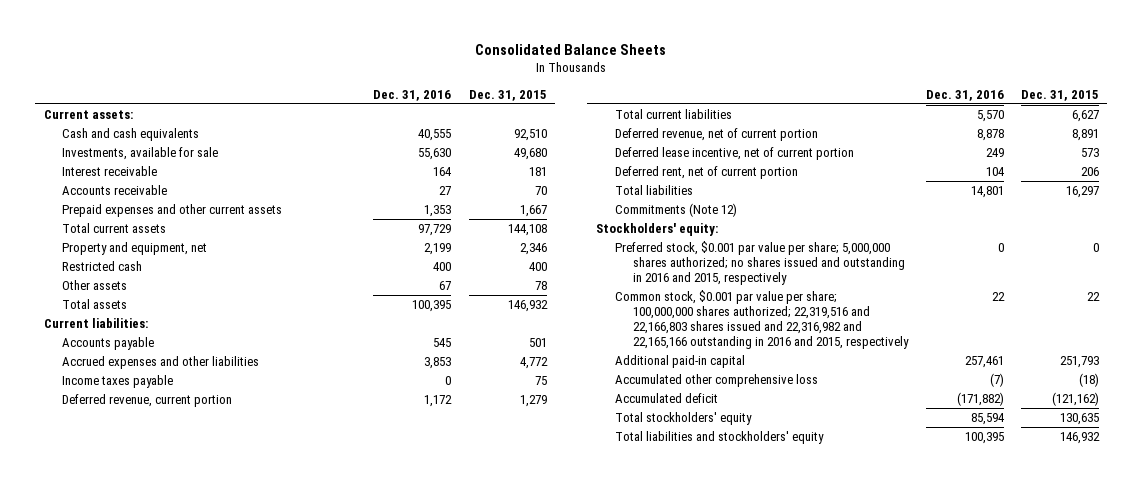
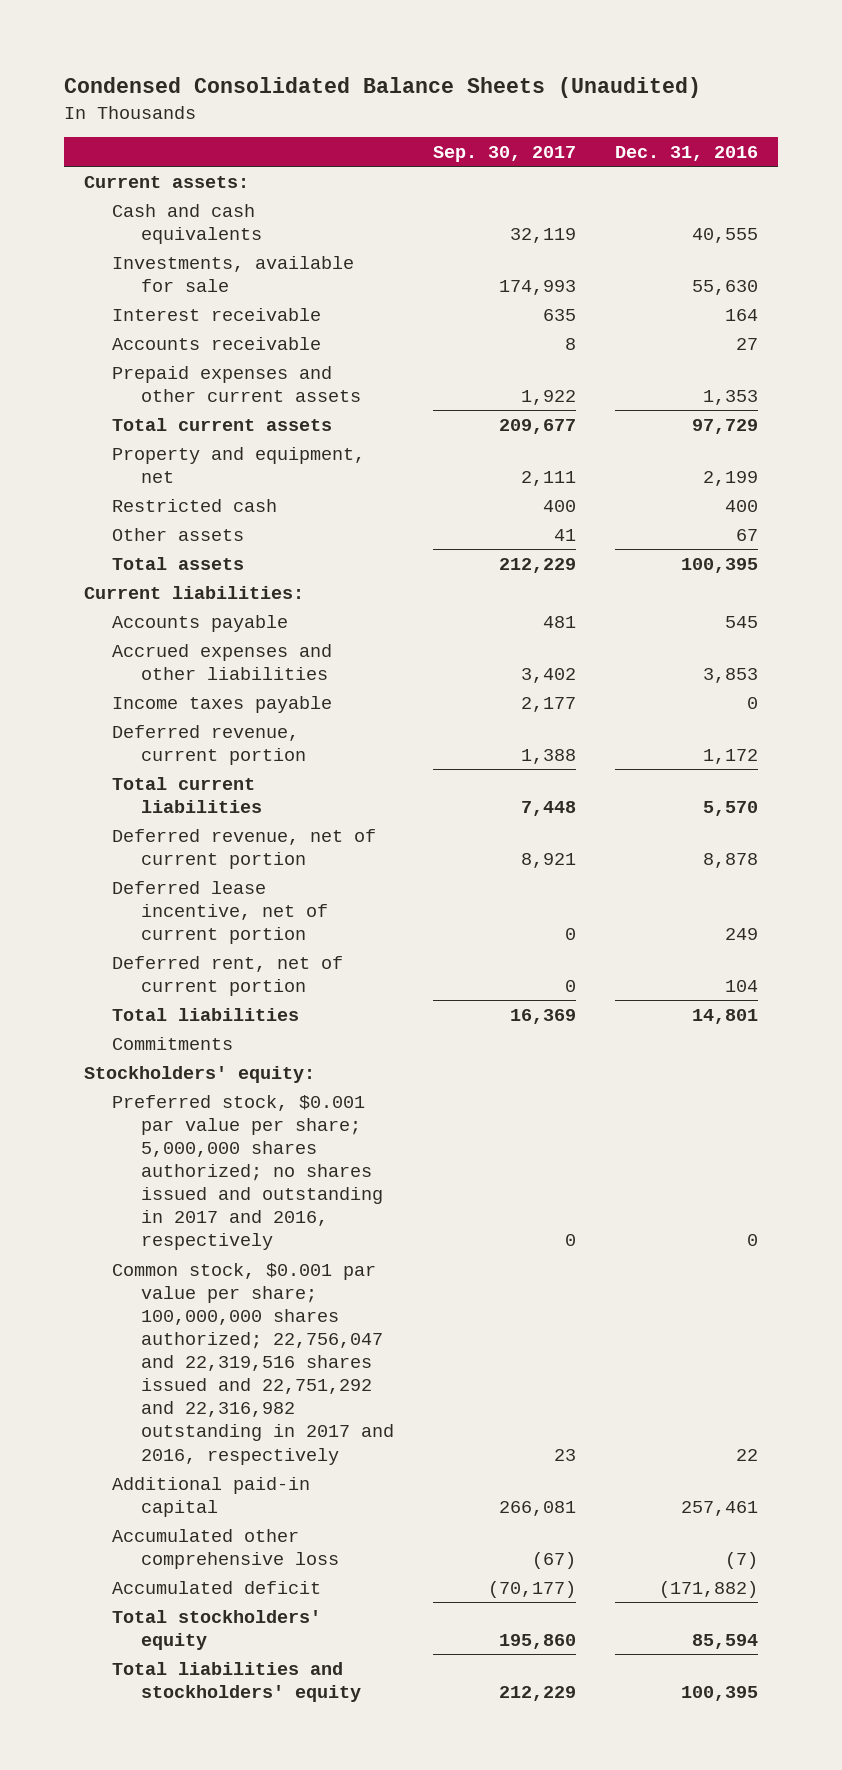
[475,43,667,55] Consolidated Balance Sheets -> [64,77,702,99] Condensed Consolidated Balance Sheets (Unaudited)
[468,89,547,101] Dec. 31, 2015 -> none
none -> [433,145,577,162] Sep. 30, 2017
[614,202,737,217] Commitments (Note 12) -> [112,1036,234,1050] Commitments
[614,240,906,285] Preferred stock, $0.001 par value per share; 5,000,000 shares authorized; no shares issued and outstanding in 2016 and 2015, respectively -> [112,1094,383,1251] Preferred stock, $0.001 par value per share; 5,000,000 shares authorized; no shares issued and outstanding in 2017 and 2016, respectively
[614,289,910,349] Common stock, $0.001 par value per share; 100,000,000 shares authorized; 22,319,516 and 22,166,803 shares issued and 22,316,982 and 22,165,166 outstanding in 2016 and 2015, respectively -> [112,1262,394,1465] Common stock, $0.001 par value per share; 100,000,000 shares authorized; 22,756,047 and 22,319,516 shares issued and 22,751,292 and 22,316,982 outstanding in 2017 and 2016, respectively

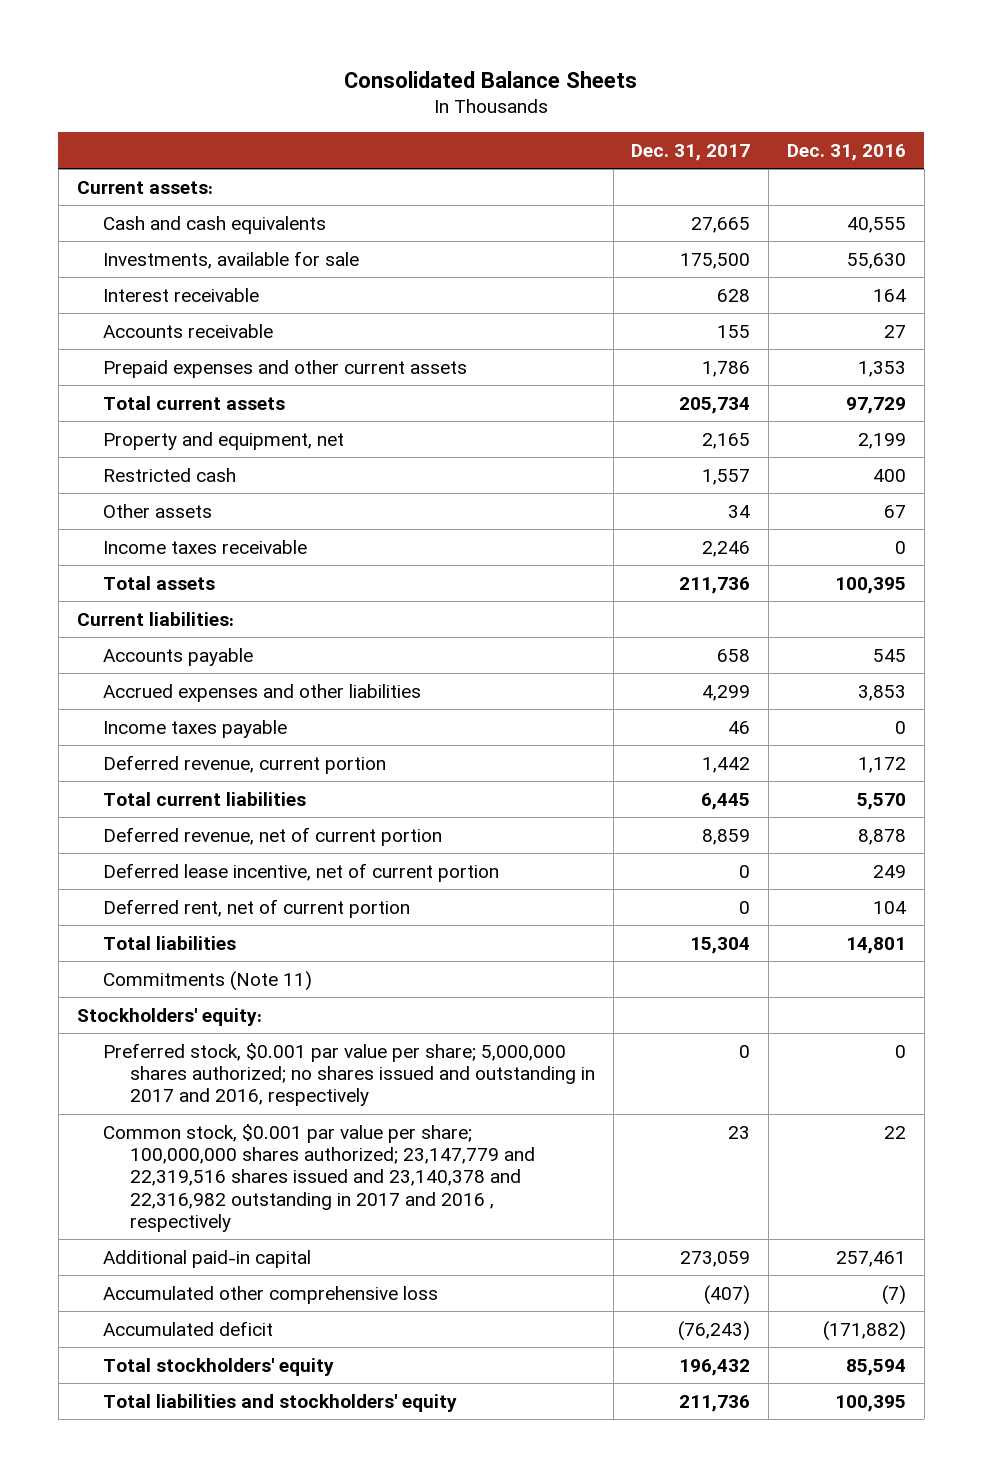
[64,77,702,99] Condensed Consolidated Balance Sheets (Unaudited) -> [344,70,638,88] Consolidated Balance Sheets
[433,145,577,162] Sep. 30, 2017 -> none
none -> [631,144,751,162] Dec. 31, 2017
none -> [103,539,308,554] Income taxes receivable
[112,1036,234,1050] Commitments -> [103,970,313,991] Commitments (Note 11)
[112,1262,394,1465] Common stock, $0.001 par value per share; 100,000,000 shares authorized; 22,756,047 and 22,319,516 shares issued and 22,751,292 and 22,316,982 outstanding in 2017 and 2016, respectively -> [103,1123,535,1232] Common stock, $0.001 par value per share; 100,000,000 shares authorized; 23,147,779 and 22,319,516 shares issued and 23,140,378 and 22,316,982 outstanding in 2017 and 2016 , respectively

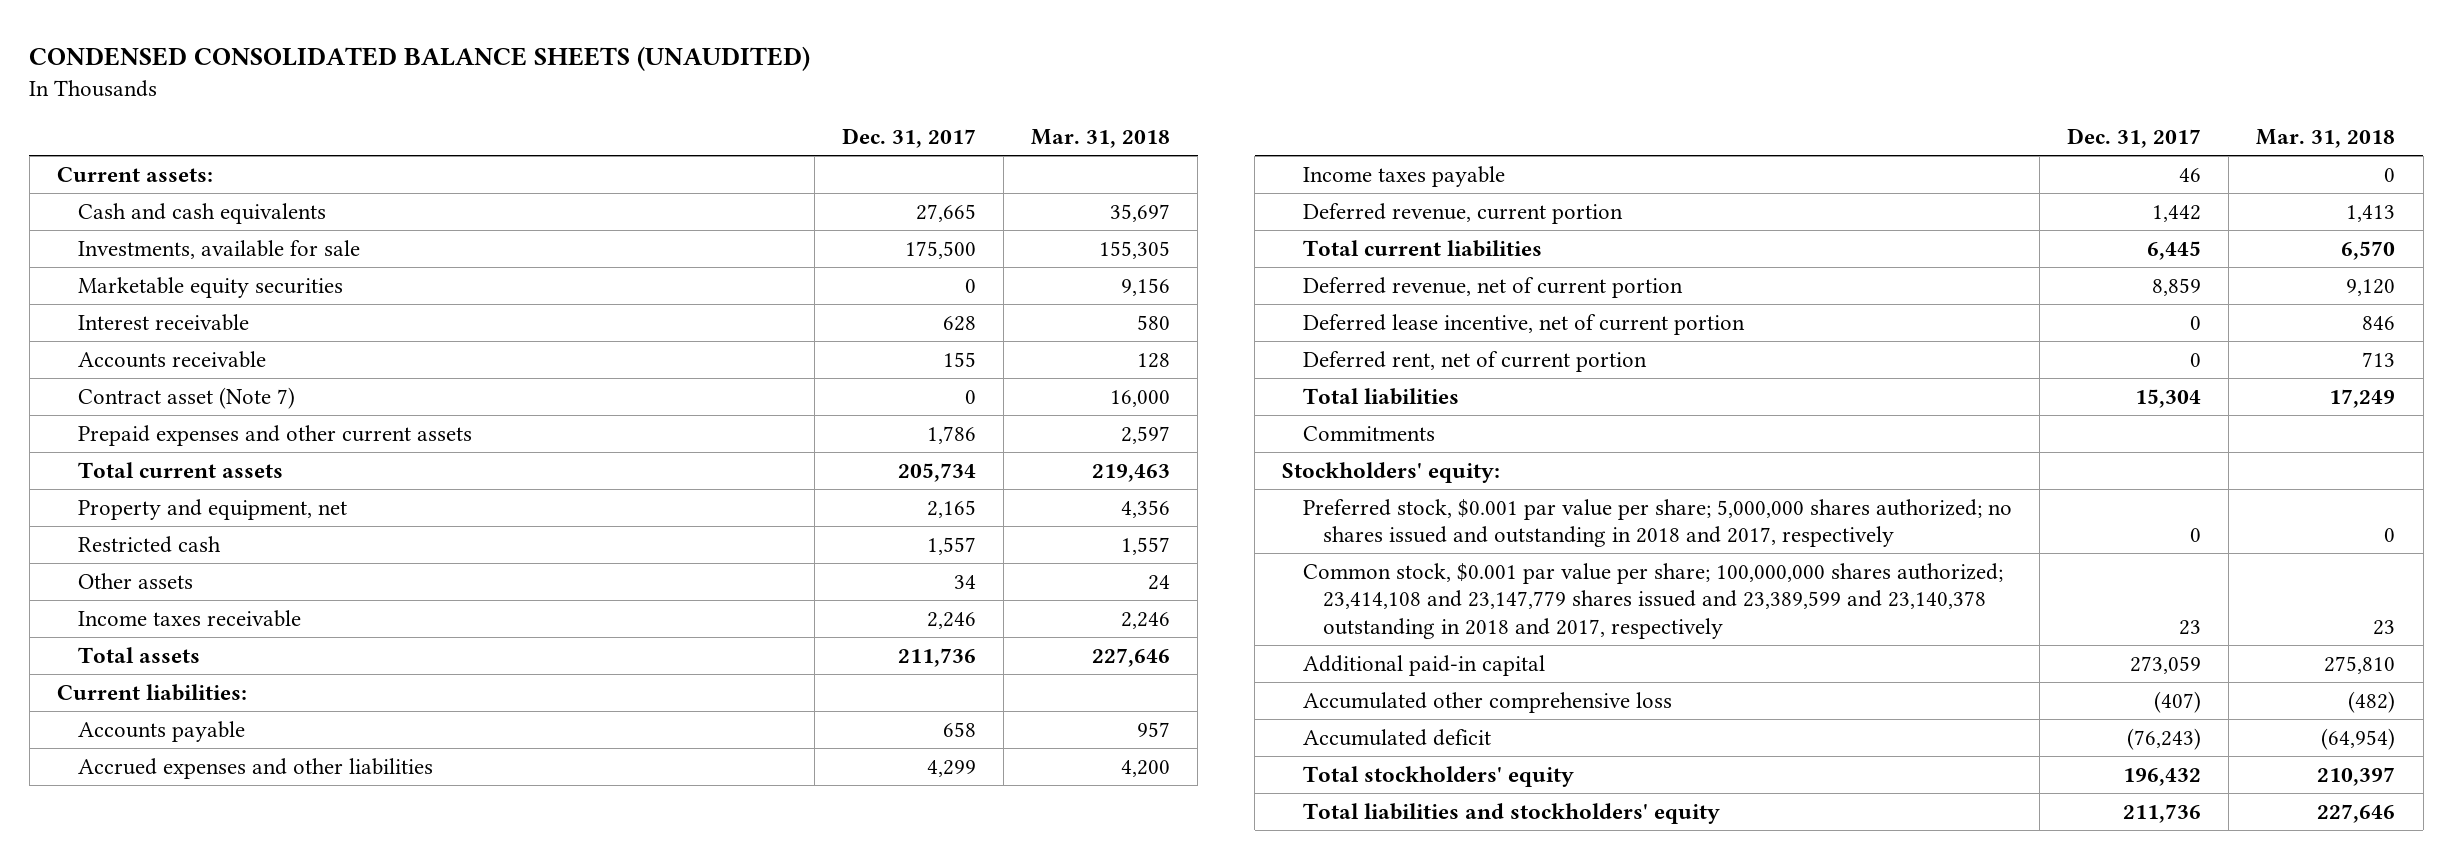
[344,70,638,88] Consolidated Balance Sheets -> [29,45,811,71] CONDENSED CONSOLIDATED BALANCE SHEETS (UNAUDITED)
[786,144,906,162] Dec. 31, 2016 -> none
none -> [1031,129,1171,149] Mar. 31, 2018
none -> [77,276,343,298] Marketable equity securities
none -> [77,386,295,409] Contract asset (Note 7)
[103,970,313,991] Commitments (Note 11) -> [1302,425,1435,441] Commitments
[103,1042,595,1107] Preferred stock, $0.001 par value per share; 5,000,000 shares authorized; no shares issued and outstanding in 2017 and 2016, respectively -> [1302,498,2012,548] Preferred stock, $0.001 par value per share; 5,000,000 shares authorized; no shares issued and outstanding in 2018 and 2017, respectively
[103,1123,535,1232] Common stock, $0.001 par value per share; 100,000,000 shares authorized; 23,147,779 and 22,319,516 shares issued and 23,140,378 and 22,316,982 outstanding in 2017 and 2016 , respectively -> [1302,562,2003,639] Common stock, $0.001 par value per share; 100,000,000 shares authorized; 23,414,108 and 23,147,779 shares issued and 23,389,599 and 23,140,378 outstanding in 2018 and 2017, respectively

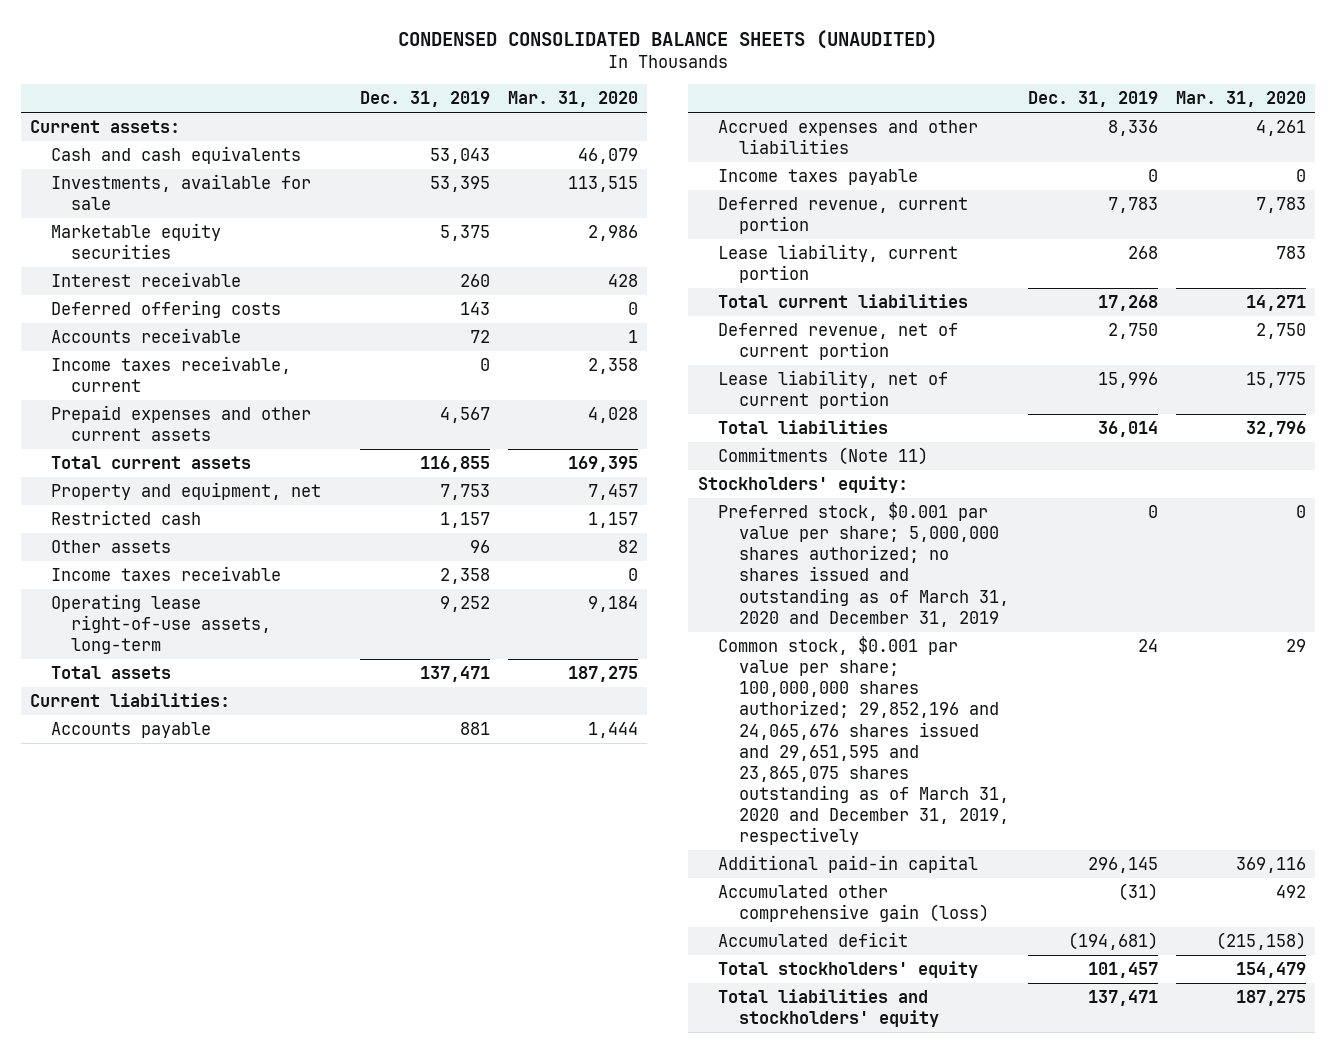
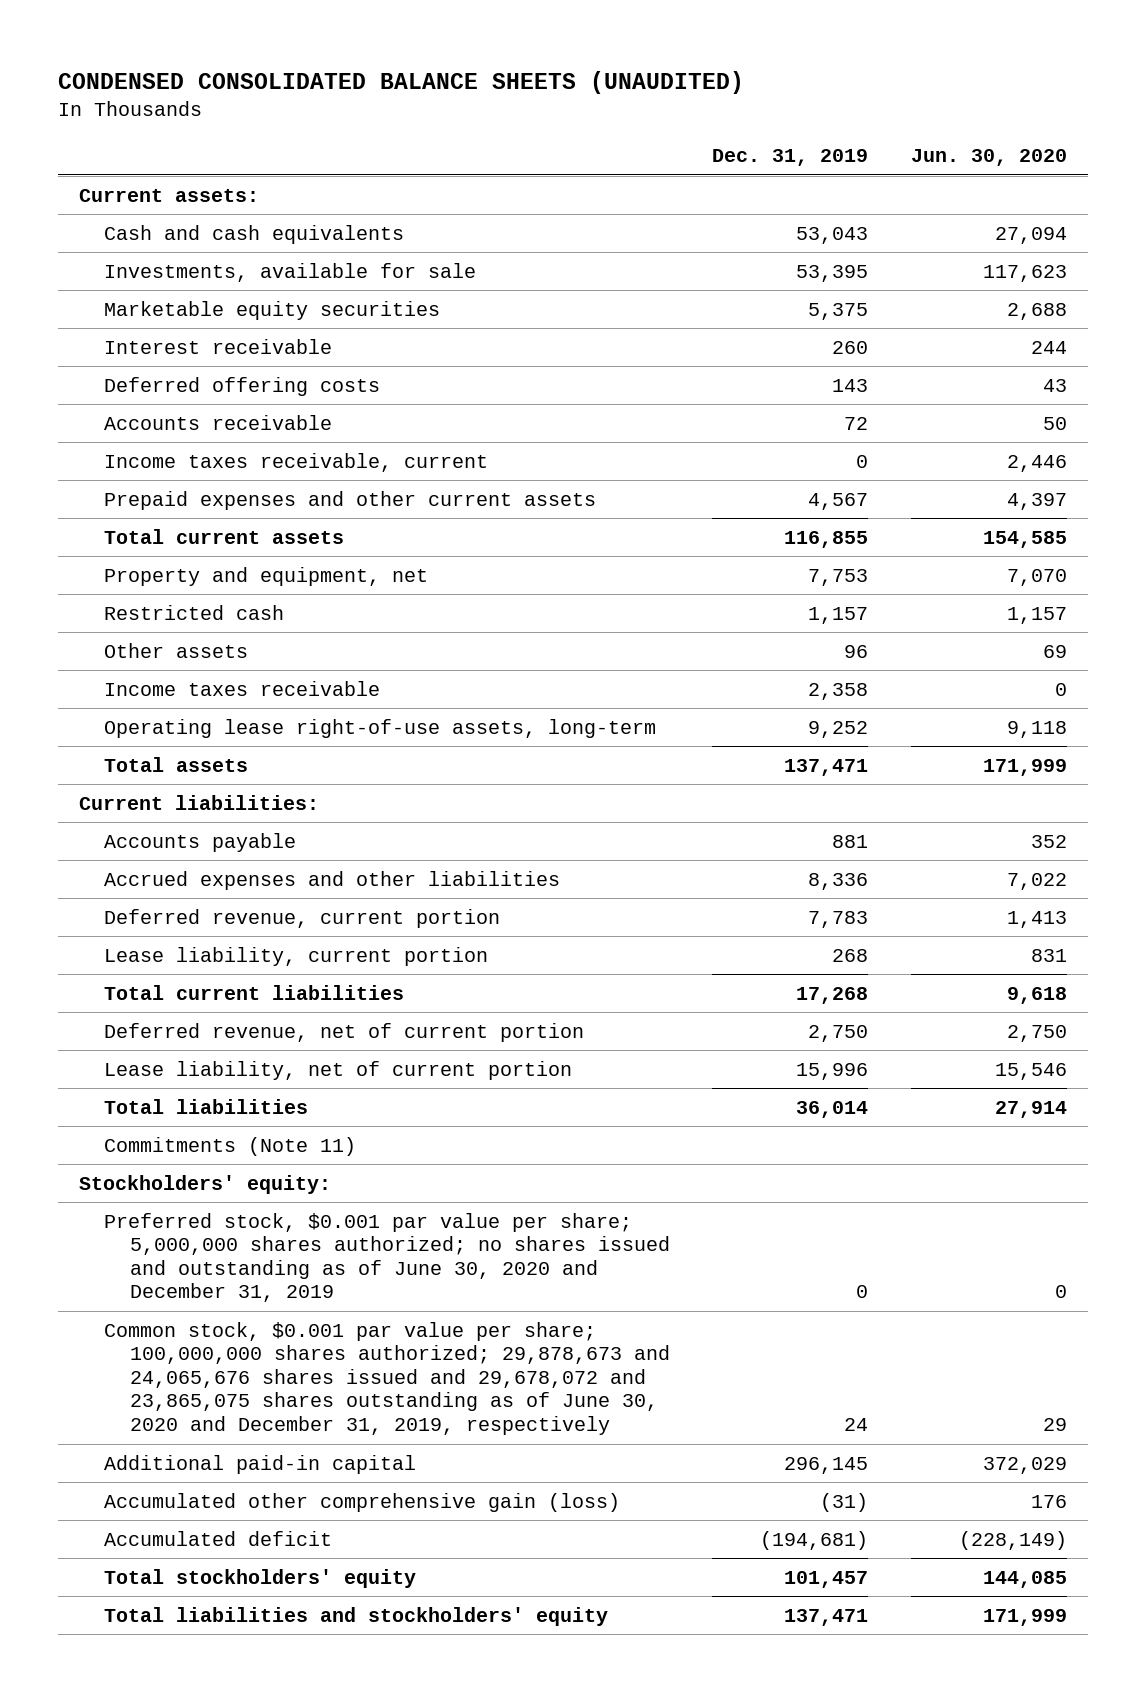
[508,91,639,108] Mar. 31, 2020 -> none
none -> [910,149,1067,167] Jun. 30, 2020
[718,168,919,185] Income taxes payable -> none
[718,501,1010,627] Preferred stock, $0.001 par value per share; 5,000,000 shares authorized; no shares issued and outstanding as of March 31, 2020 and December 31, 2019 -> [104,1212,670,1303] Preferred stock, $0.001 par value per share; 5,000,000 shares authorized; no shares issued and outstanding as of June 30, 2020 and December 31, 2019
[718,635,1010,846] Common stock, $0.001 par value per share; 100,000,000 shares authorized; 29,852,196 and 24,065,676 shares issued and 29,651,595 and 23,865,075 shares outstanding as of March 31, 2020 and December 31, 2019, respectively -> [104,1321,670,1436] Common stock, $0.001 par value per share; 100,000,000 shares authorized; 29,878,673 and 24,065,676 shares issued and 29,678,072 and 23,865,075 shares outstanding as of June 30, 2020 and December 31, 2019, respectively

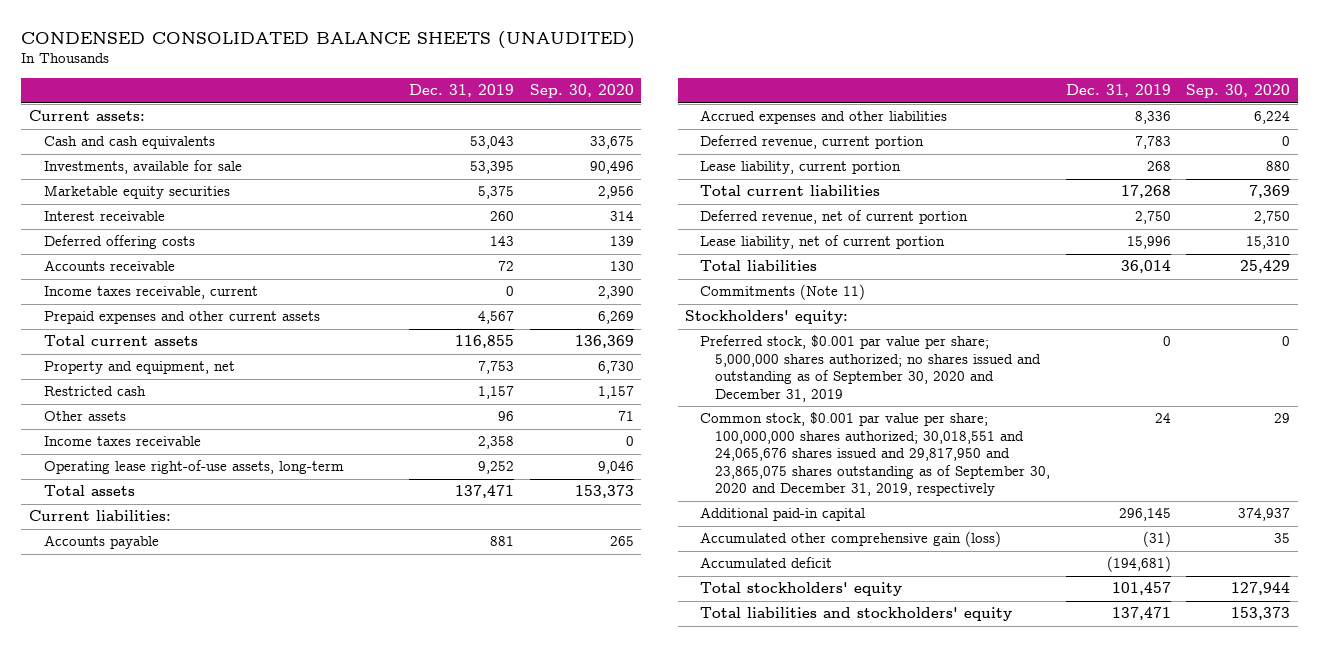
[910,149,1067,167] Jun. 30, 2020 -> none
none -> [529,84,634,99] Sep. 30, 2020
[104,1212,670,1303] Preferred stock, $0.001 par value per share; 5,000,000 shares authorized; no shares issued and outstanding as of June 30, 2020 and December 31, 2019 -> [700,335,1042,402] Preferred stock, $0.001 par value per share; 5,000,000 shares authorized; no shares issued and outstanding as of September 30, 2020 and December 31, 2019
[104,1321,670,1436] Common stock, $0.001 par value per share; 100,000,000 shares authorized; 29,878,673 and 24,065,676 shares issued and 29,678,072 and 23,865,075 shares outstanding as of June 30, 2020 and December 31, 2019, respectively -> [700,412,1051,497] Common stock, $0.001 par value per share; 100,000,000 shares authorized; 30,018,551 and 24,065,676 shares issued and 29,817,950 and 23,865,075 shares outstanding as of September 30, 2020 and December 31, 2019, respectively

